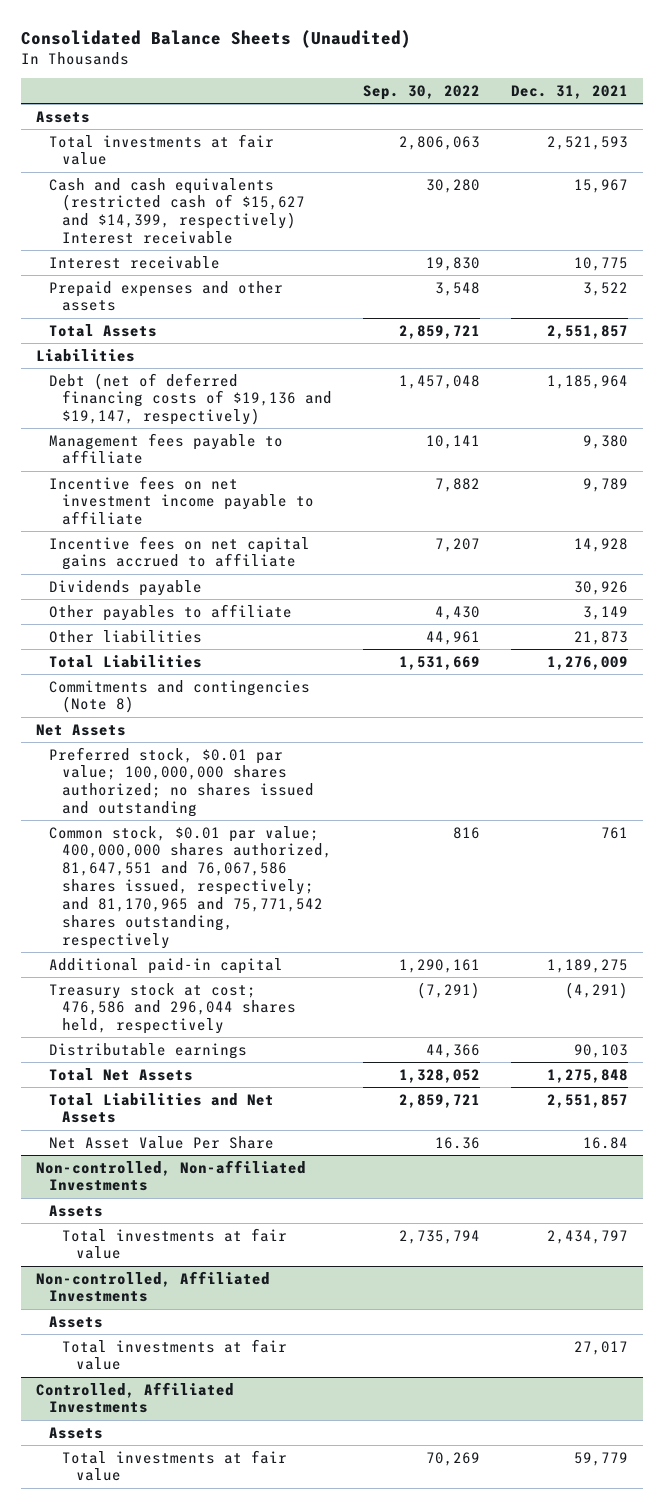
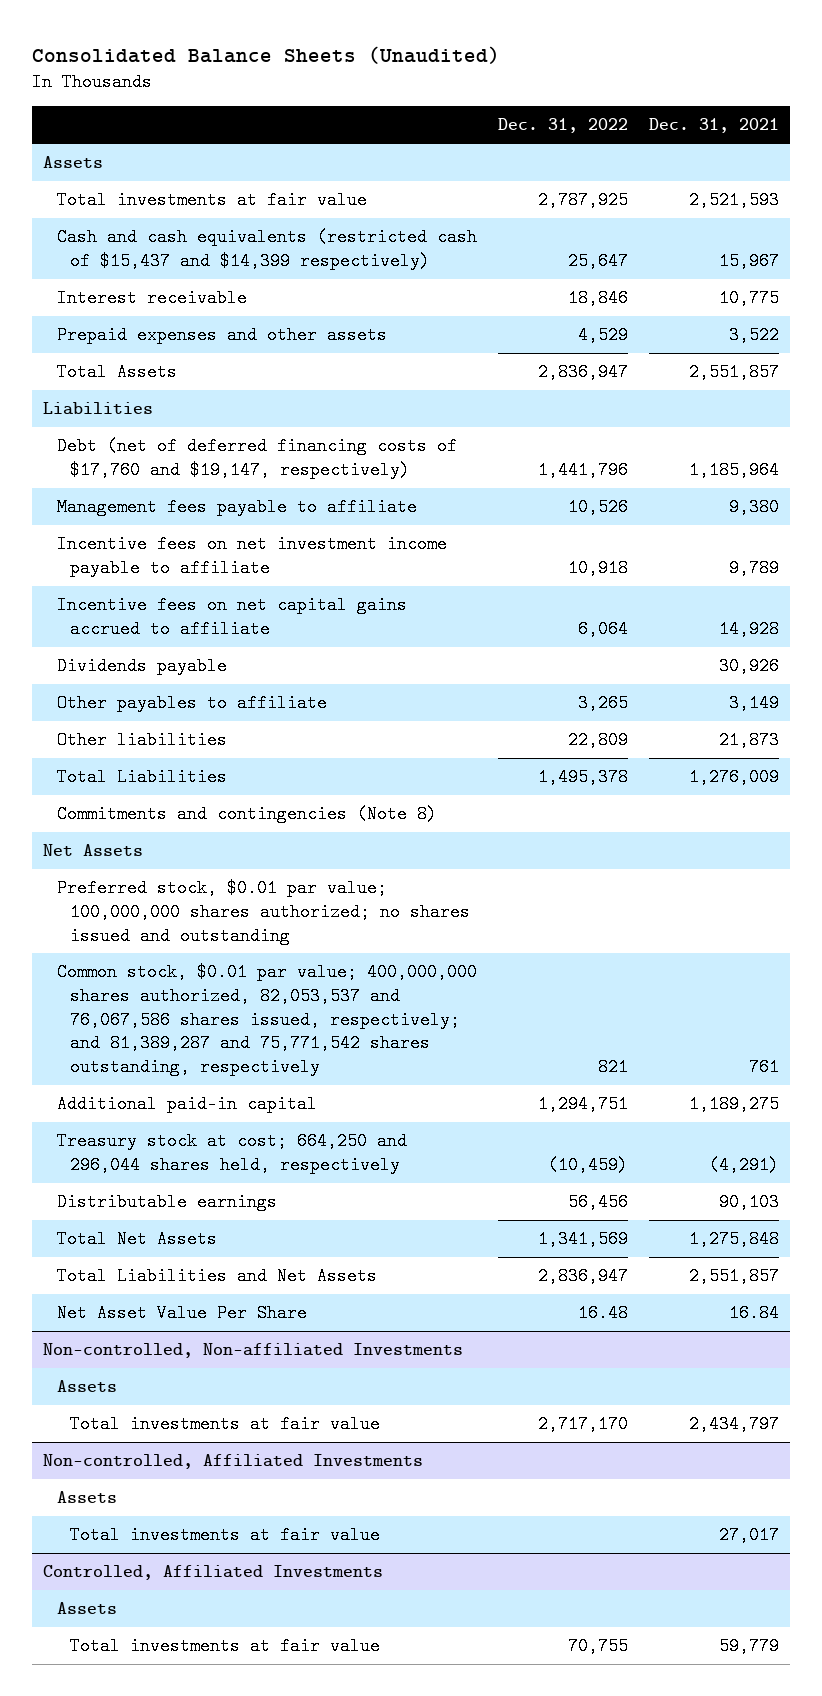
[362,84,480,100] Sep. 30, 2022 -> none
none -> [497,118,628,134] Dec. 31, 2022
[49,177,306,245] Cash and cash equivalents (restricted cash of $15,627 and $14,399, respectively) Interest receivable -> [56,228,477,270] Cash and cash equivalents (restricted cash of $15,437 and $14,399 respectively)
[49,372,333,426] Debt (net of deferred financing costs of $19,136 and $19,147, respectively) -> [56,437,457,479] Debt (net of deferred financing costs of $17,760 and $19,147, respectively)
[49,825,333,949] Common stock, $0.01 par value; 400,000,000 shares authorized, 81,647,551 and 76,067,586 shares issued, respectively; and 81,170,965 and 75,771,542 shares outstanding, respectively -> [56,963,477,1076] Common stock, $0.01 par value; 400,000,000 shares authorized, 82,053,537 and 76,067,586 shares issued, respectively; and 81,389,287 and 75,771,542 shares outstanding, respectively
[49,982,297,1035] Treasury stock at cost; 476,586 and 296,044 shares held, respectively -> [56,1132,407,1174] Treasury stock at cost; 664,250 and 296,044 shares held, respectively

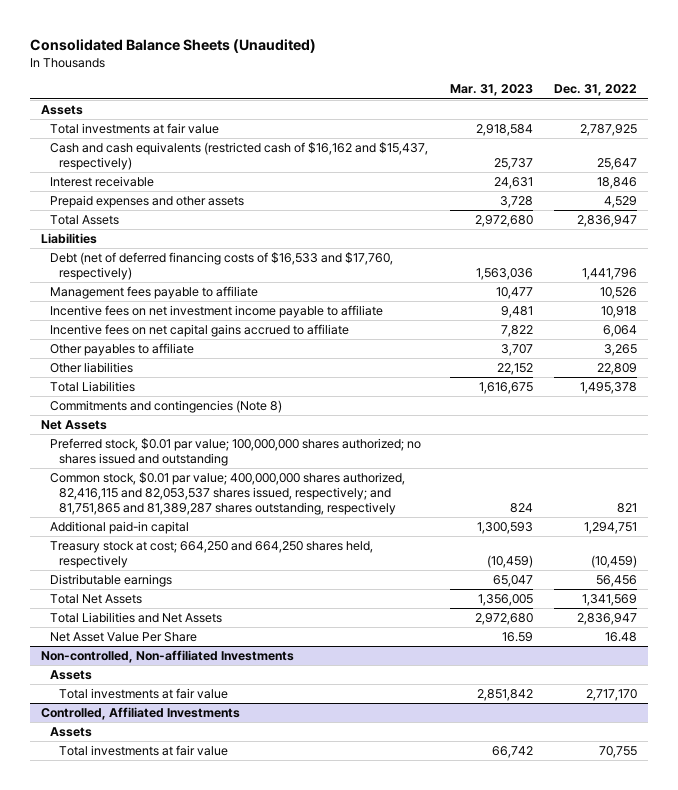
[649,118,780,134] Dec. 31, 2021 -> none
none -> [449,84,533,97] Mar. 31, 2023
[56,228,477,270] Cash and cash equivalents (restricted cash of $15,437 and $14,399 respectively) -> [50,142,429,170] Cash and cash equivalents (restricted cash of $16,162 and $15,437, respectively)
[56,437,457,479] Debt (net of deferred financing costs of $17,760 and $19,147, respectively) -> [50,252,394,280] Debt (net of deferred financing costs of $16,533 and $17,760, respectively)
[56,657,227,676] Dividends payable -> none
[56,963,477,1076] Common stock, $0.01 par value; 400,000,000 shares authorized, 82,053,537 and 76,067,586 shares issued, respectively; and 81,389,287 and 75,771,542 shares outstanding, respectively -> [50,472,406,515] Common stock, $0.01 par value; 400,000,000 shares authorized, 82,416,115 and 82,053,537 shares issued, respectively; and 81,751,865 and 81,389,287 shares outstanding, respectively
[56,1132,407,1174] Treasury stock at cost; 664,250 and 296,044 shares held, respectively -> [50,541,374,568] Treasury stock at cost; 664,250 and 664,250 shares held, respectively
[43,1454,424,1470] Non-controlled, Affiliated Investments -> none
[56,1491,117,1504] Assets -> none
[69,1526,380,1545] Total investments at fair value -> none

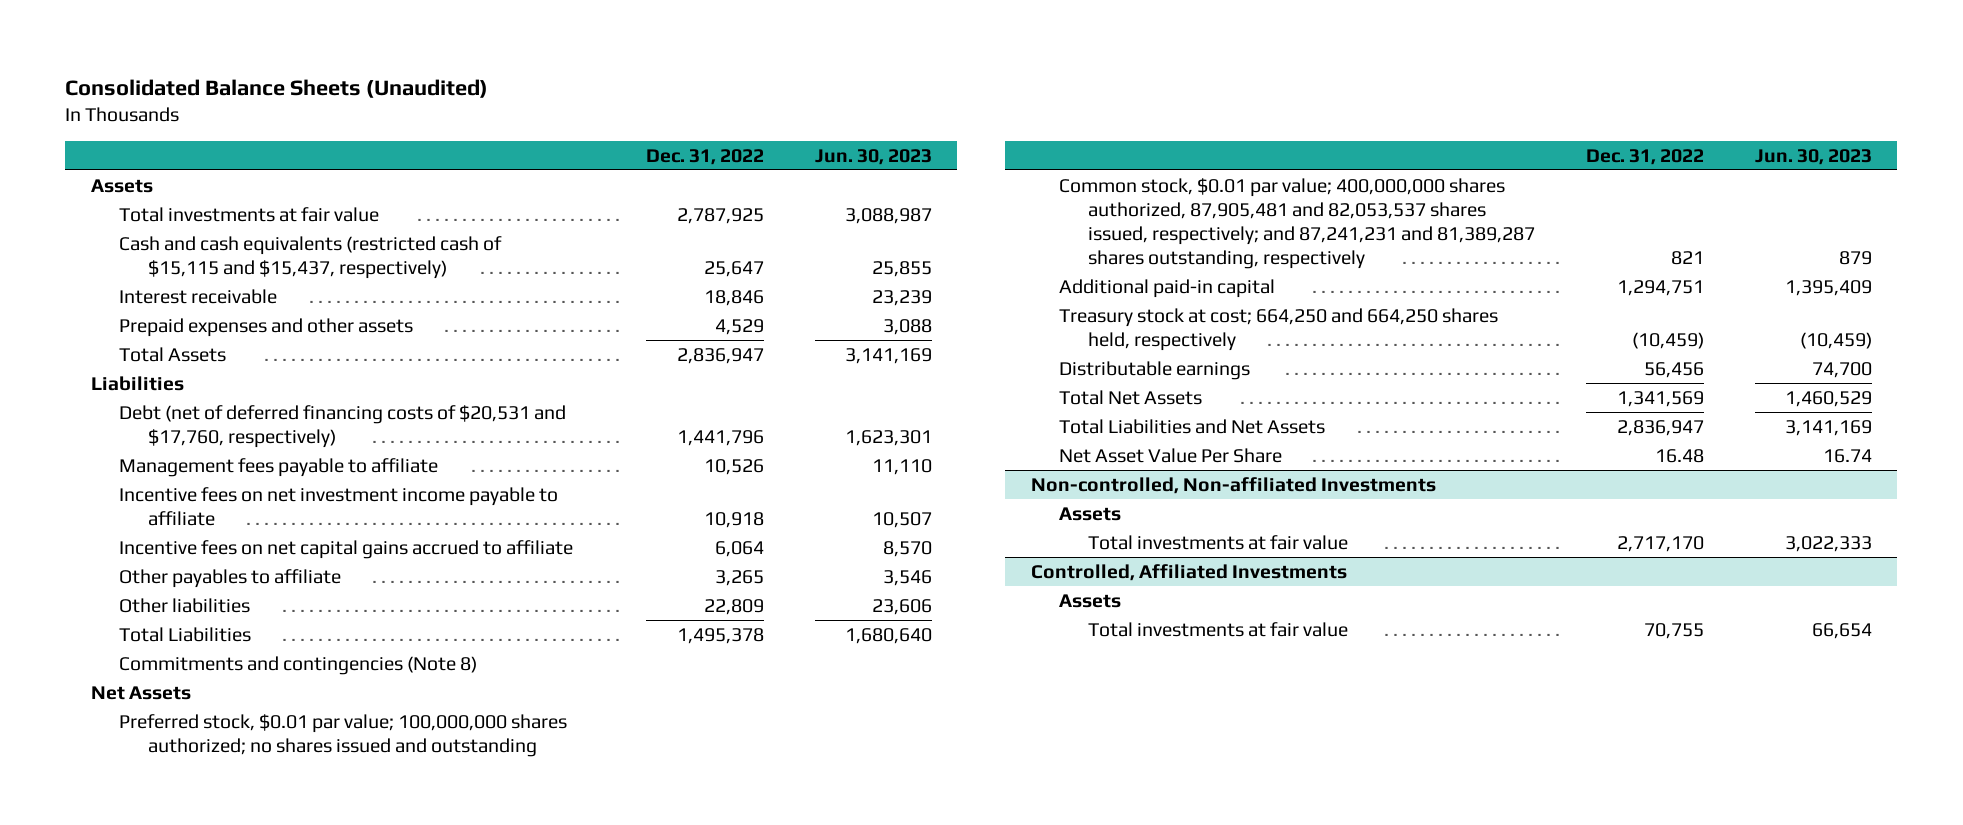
[449,84,533,97] Mar. 31, 2023 -> none
none -> [814,148,932,165] Jun. 30, 2023
[50,142,429,170] Cash and cash equivalents (restricted cash of $16,162 and $15,437, respectively) -> [119,235,503,279] Cash and cash equivalents (restricted cash of $15,115 and $15,437, respectively)
[50,252,394,280] Debt (net of deferred financing costs of $16,533 and $17,760, respectively) -> [119,404,567,448] Debt (net of deferred financing costs of $20,531 and $17,760, respectively)
[50,472,406,515] Common stock, $0.01 par value; 400,000,000 shares authorized, 82,416,115 and 82,053,537 shares issued, respectively; and 81,751,865 and 81,389,287 shares outstanding, respectively -> [1059,177,1535,269] Common stock, $0.01 par value; 400,000,000 shares authorized, 87,905,481 and 82,053,537 shares issued, respectively; and 87,241,231 and 81,389,287 shares outstanding, respectively

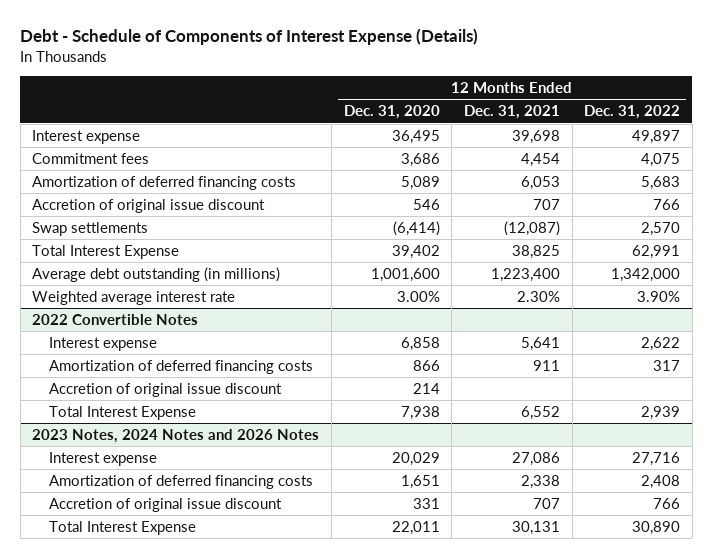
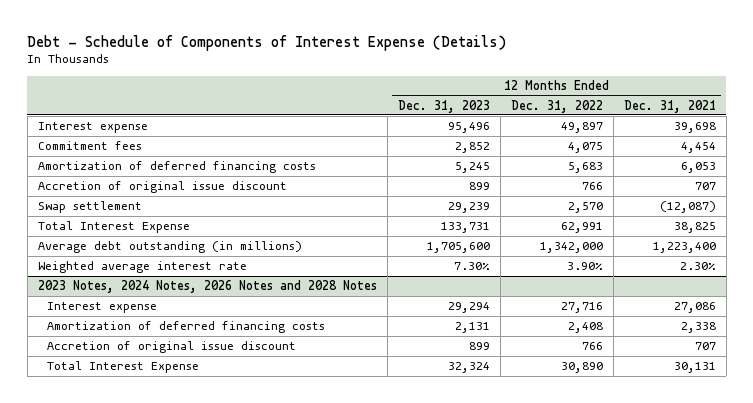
[343,105,440,120] Dec. 31, 2020 -> none
none -> [397,99,490,113] Dec. 31, 2023
[32,221,149,236] Swap settlements -> [37,201,142,214] Swap settlement
[32,313,199,325] 2022 Convertible Notes -> none
[48,336,157,351] Interest expense -> none
[48,359,313,374] Amortization of deferred financing costs -> none
[48,382,282,397] Accretion of original issue discount -> none
[48,405,196,420] Total Interest Expense -> none
[32,428,320,443] 2023 Notes, 2024 Notes and 2026 Notes -> [37,280,377,294] 2023 Notes, 2024 Notes, 2026 Notes and 2028 Notes

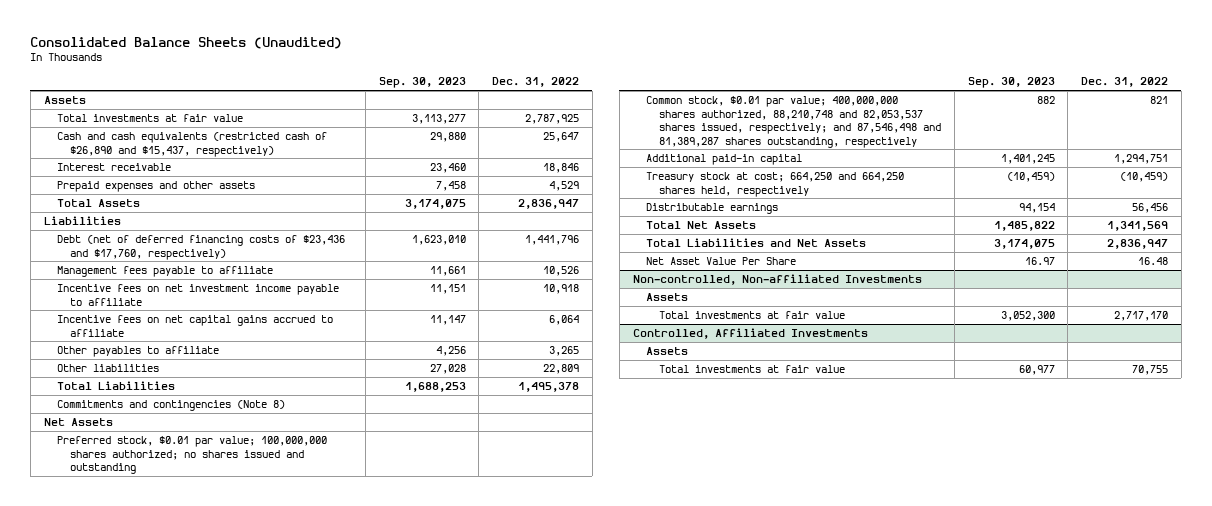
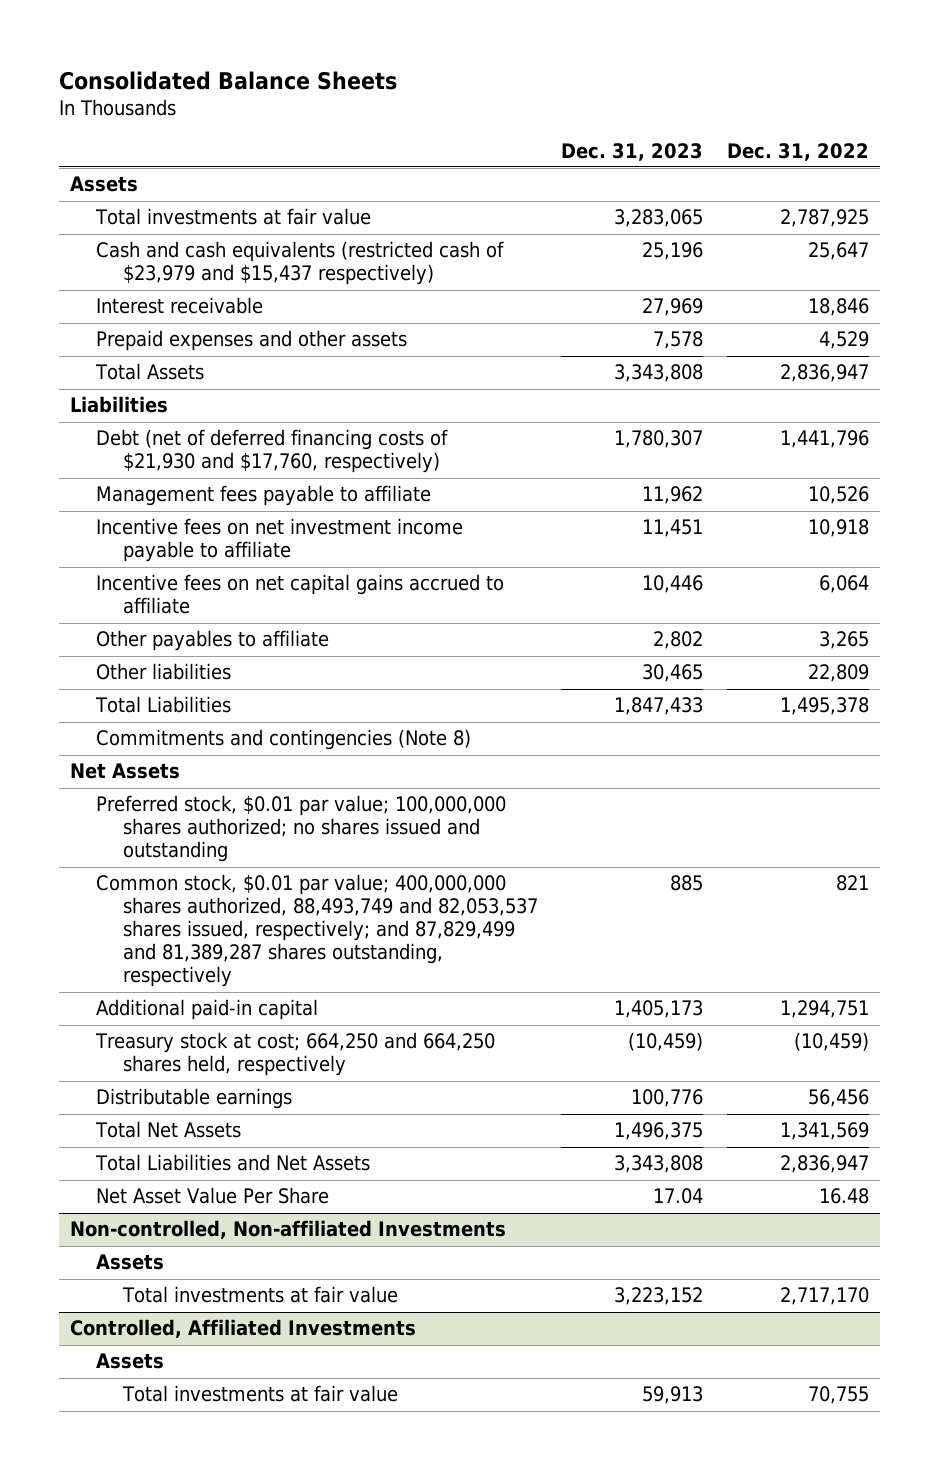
[30,36,343,49] Consolidated Balance Sheets (Unaudited) -> [58,70,397,90] Consolidated Balance Sheets
[378,77,466,89] Sep. 30, 2023 -> none
none -> [561,142,704,161] Dec. 31, 2023
[56,132,327,157] Cash and cash equivalents (restricted cash of $26,890 and $15,437, respectively) -> [96,241,505,286] Cash and cash equivalents (restricted cash of $23,979 and $15,437 respectively)
[56,235,345,260] Debt (net of deferred financing costs of $23,436 and $17,760, respectively) -> [96,429,449,474] Debt (net of deferred financing costs of $21,930 and $17,760, respectively)
[645,96,942,148] Common stock, $0.01 par value; 400,000,000 shares authorized, 88,210,748 and 82,053,537 shares issued, respectively; and 87,546,498 and 81,389,287 shares outstanding, respectively -> [96,874,538,988] Common stock, $0.01 par value; 400,000,000 shares authorized, 88,493,749 and 82,053,537 shares issued, respectively; and 87,829,499 and 81,389,287 shares outstanding, respectively

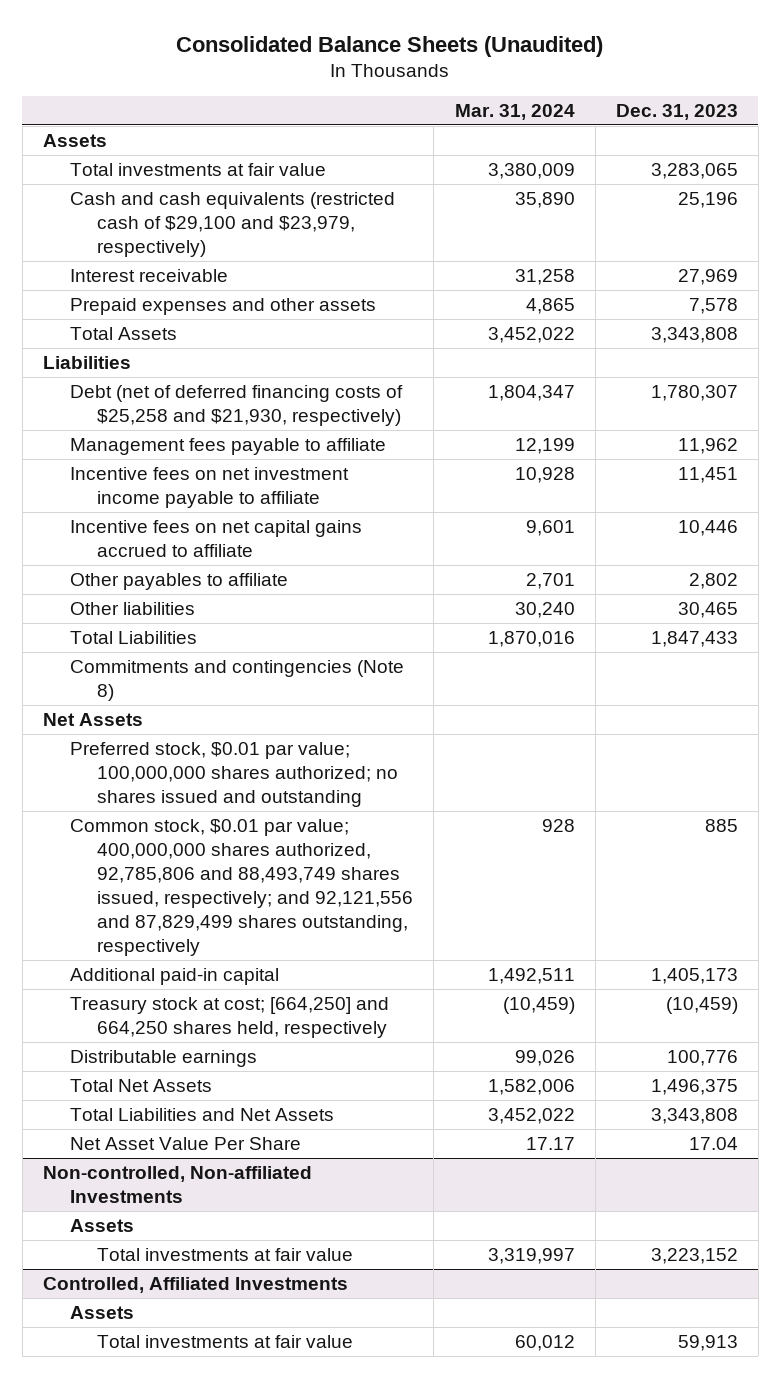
[58,70,397,90] Consolidated Balance Sheets -> [176,35,604,57] Consolidated Balance Sheets (Unaudited)
[726,142,869,161] Dec. 31, 2022 -> none
none -> [454,103,575,120] Mar. 31, 2024
[96,241,505,286] Cash and cash equivalents (restricted cash of $23,979 and $15,437 respectively) -> [70,191,396,257] Cash and cash equivalents (restricted cash of $29,100 and $23,979, respectively)
[96,429,449,474] Debt (net of deferred financing costs of $21,930 and $17,760, respectively) -> [70,384,404,426] Debt (net of deferred financing costs of $25,258 and $21,930, respectively)
[96,874,538,988] Common stock, $0.01 par value; 400,000,000 shares authorized, 88,493,749 and 82,053,537 shares issued, respectively; and 87,829,499 and 81,389,287 shares outstanding, respectively -> [70,818,414,956] Common stock, $0.01 par value; 400,000,000 shares authorized, 92,785,806 and 88,493,749 shares issued, respectively; and 92,121,556 and 87,829,499 shares outstanding, respectively
[95,1032,496,1077] Treasury stock at cost; 664,250 and 664,250 shares held, respectively -> [70,996,390,1038] Treasury stock at cost; [664,250] and 664,250 shares held, respectively

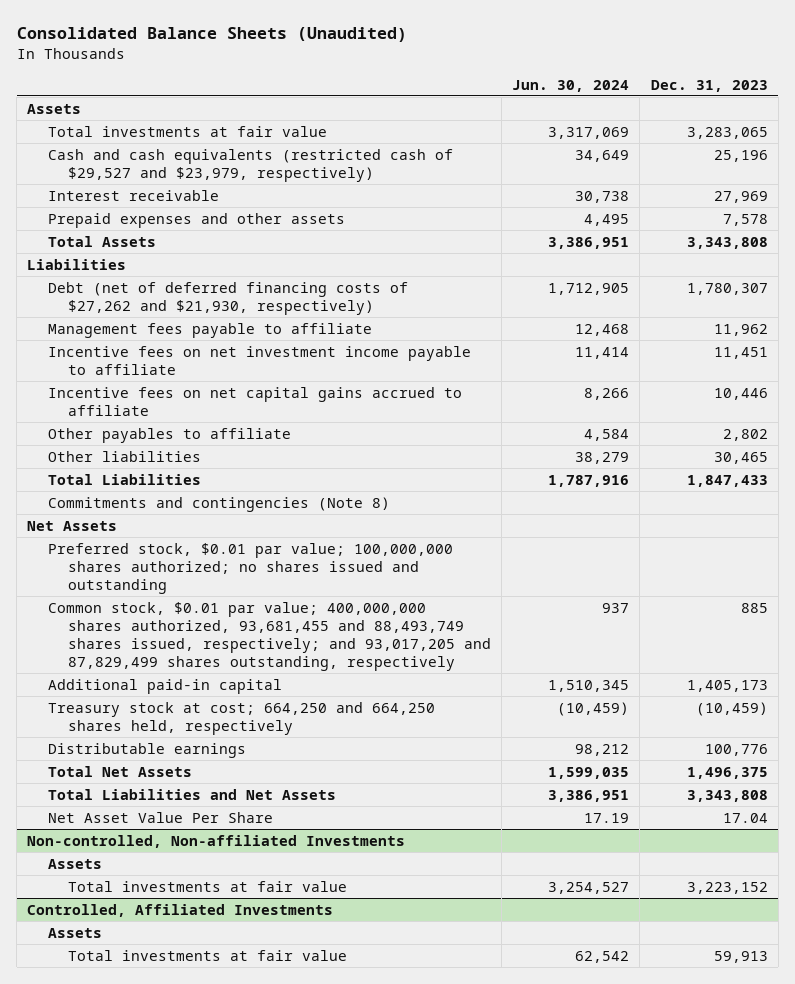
[454,103,575,120] Mar. 31, 2024 -> none
none -> [512,79,630,92] Jun. 30, 2024
[70,191,396,257] Cash and cash equivalents (restricted cash of $29,100 and $23,979, respectively) -> [47,148,453,182] Cash and cash equivalents (restricted cash of $29,527 and $23,979, respectively)
[70,384,404,426] Debt (net of deferred financing costs of $25,258 and $21,930, respectively) -> [47,281,408,315] Debt (net of deferred financing costs of $27,262 and $21,930, respectively)
[70,818,414,956] Common stock, $0.01 par value; 400,000,000 shares authorized, 92,785,806 and 88,493,749 shares issued, respectively; and 92,121,556 and 87,829,499 shares outstanding, respectively -> [47,601,492,672] Common stock, $0.01 par value; 400,000,000 shares authorized, 93,681,455 and 88,493,749 shares issued, respectively; and 93,017,205 and 87,829,499 shares outstanding, respectively
[70,996,390,1038] Treasury stock at cost; [664,250] and 664,250 shares held, respectively -> [47,701,435,735] Treasury stock at cost; 664,250 and 664,250 shares held, respectively

